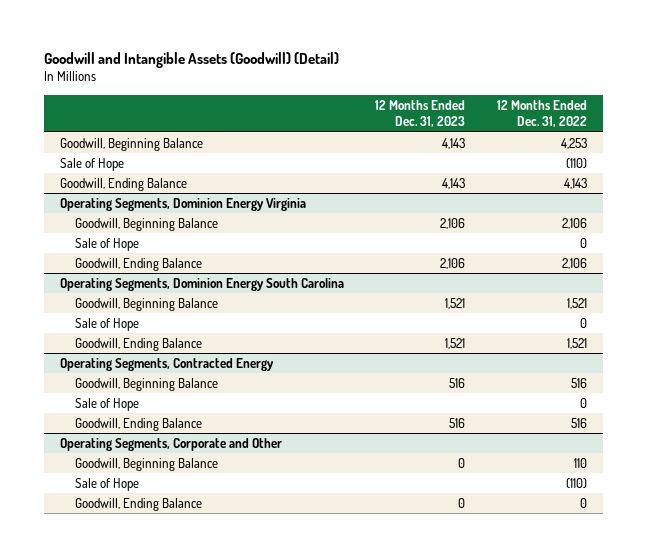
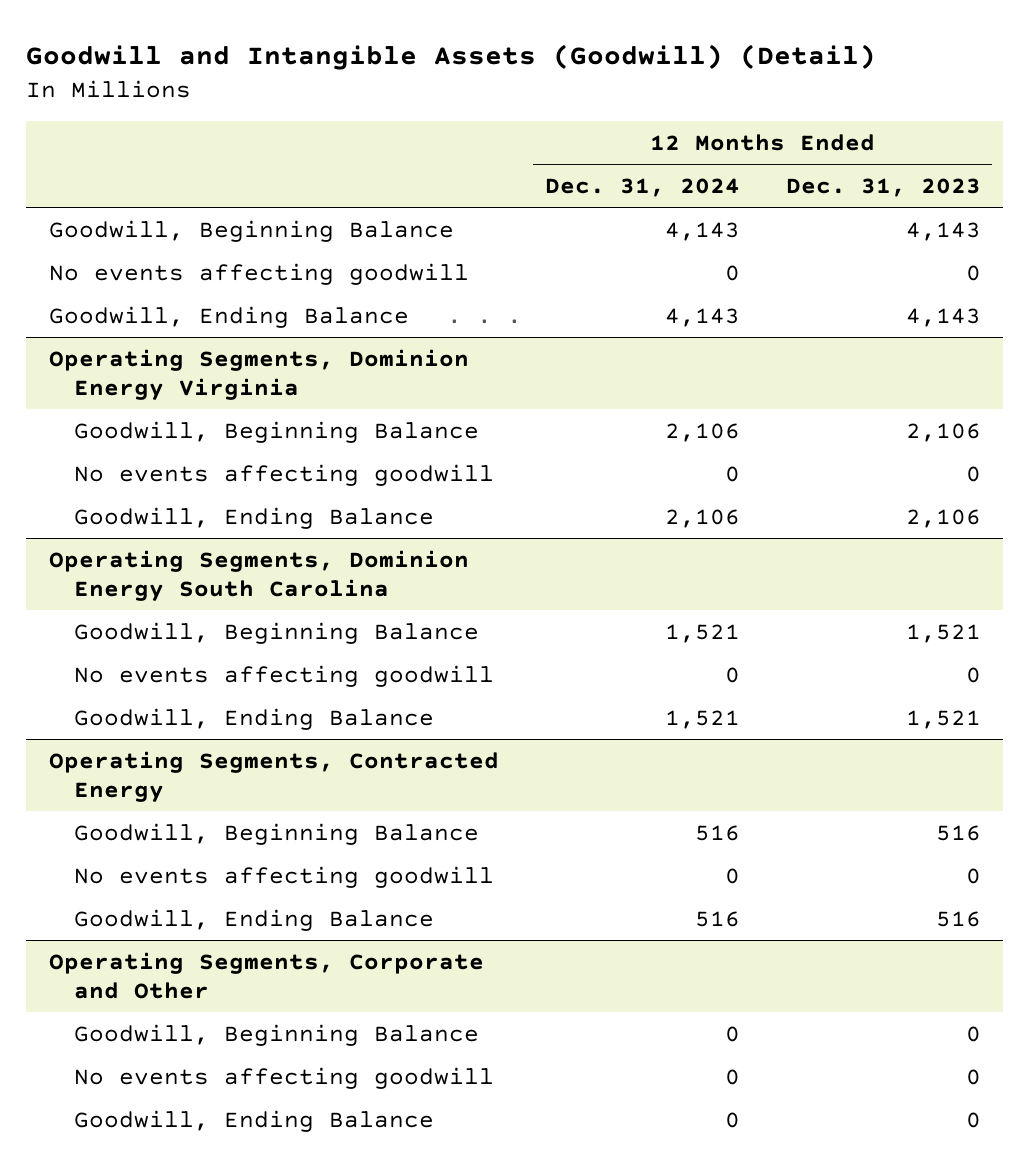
[497,99,588,128] 12 Months Ended Dec. 31, 2022 -> none
none -> [544,177,740,197] Dec. 31, 2024
[59,157,124,171] Sale of Hope -> none
none -> [49,262,470,285] No events affecting goodwill
[74,237,139,251] Sale of Hope -> none
none -> [74,463,495,486] No events affecting goodwill
[74,317,139,331] Sale of Hope -> none
none -> [74,664,495,687] No events affecting goodwill
[74,397,139,411] Sale of Hope -> none
none -> [74,865,495,888] No events affecting goodwill
[74,477,139,491] Sale of Hope -> none
none -> [74,1066,495,1089] No events affecting goodwill

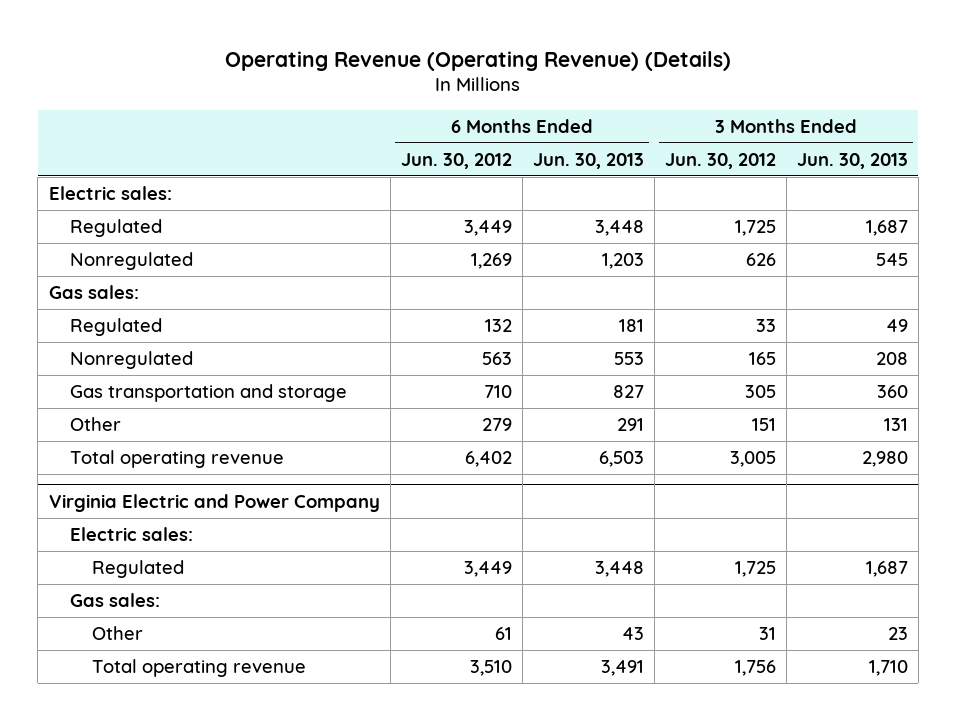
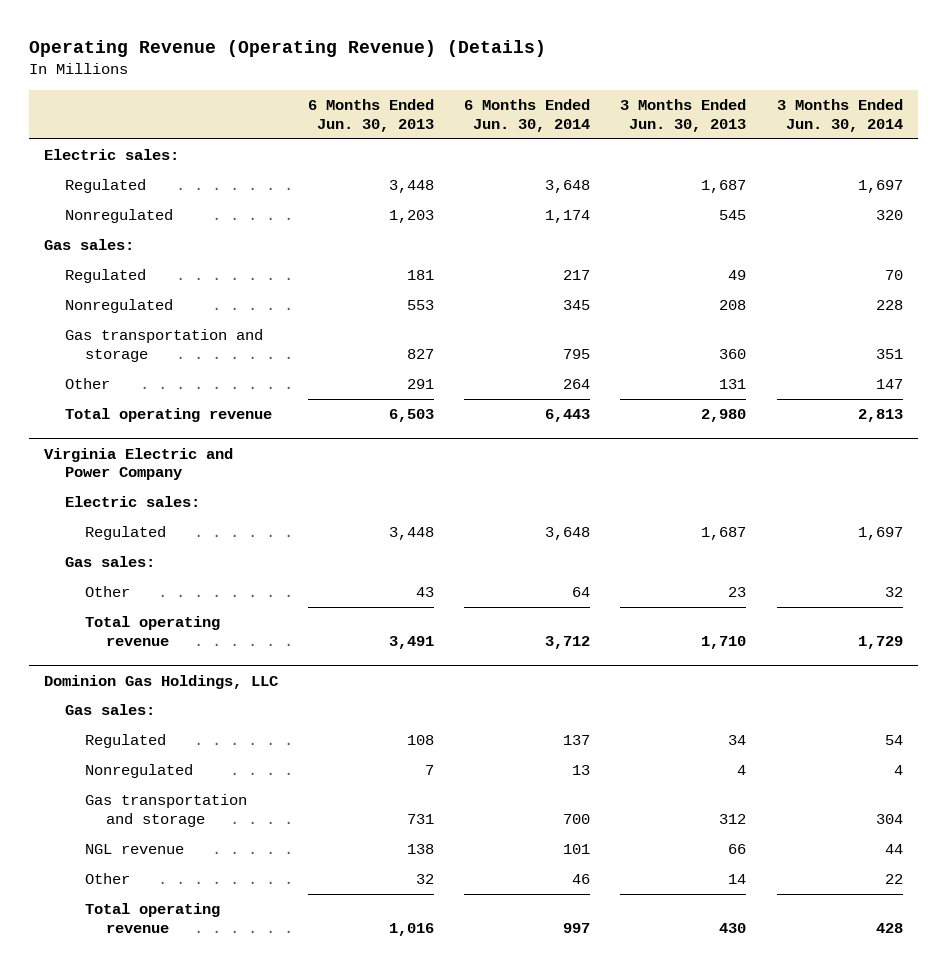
[400,152,512,169] Jun. 30, 2012 -> none
[664,152,776,169] Jun. 30, 2012 -> none
none -> [464,99,591,133] 6 Months Ended Jun. 30, 2014
none -> [776,99,903,133] 3 Months Ended Jun. 30, 2014
none -> [43,674,278,689] Dominion Gas Holdings, LLC
none -> [64,704,155,716] Gas sales:
none -> [85,734,167,749] Regulated
none -> [85,764,194,779] Nonregulated
none -> [85,794,248,827] Gas transportation and storage
none -> [85,844,185,855] NGL revenue
none -> [85,873,131,885] Other
none -> [85,903,221,933] Total operating revenue

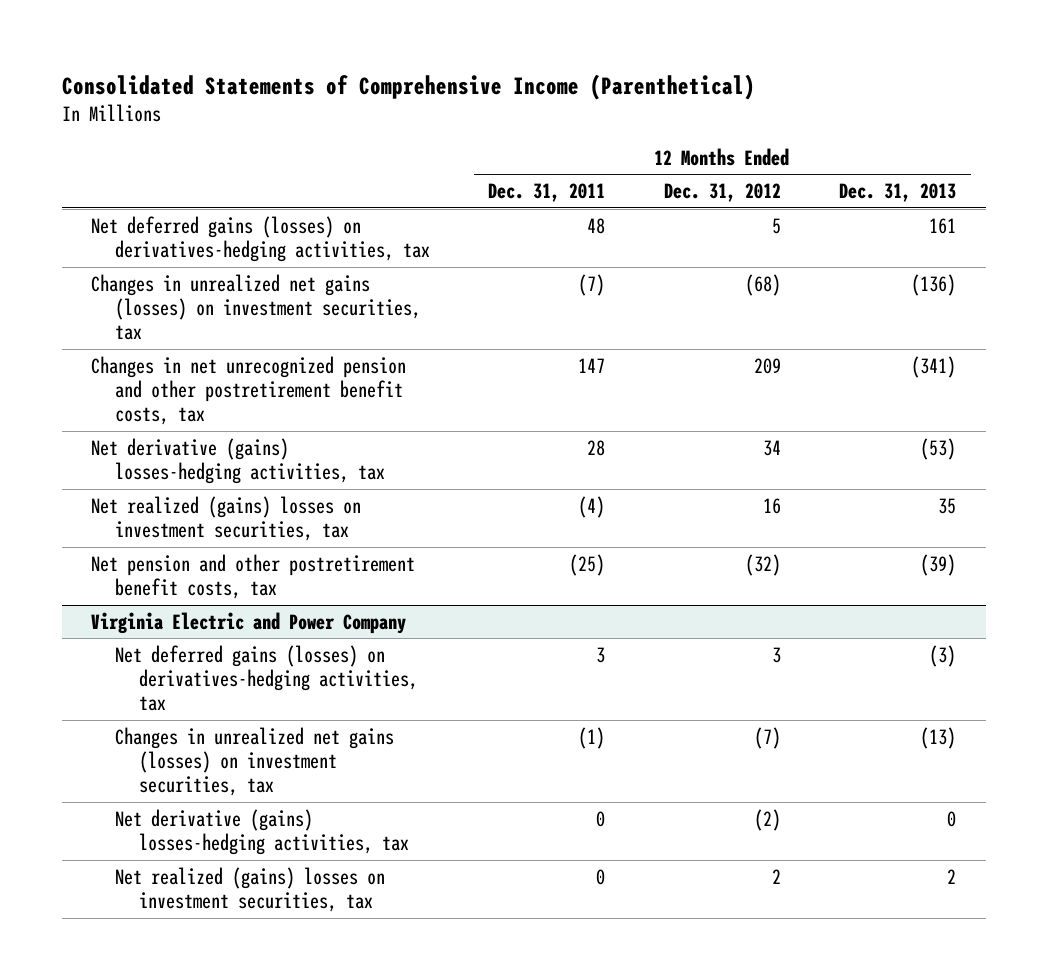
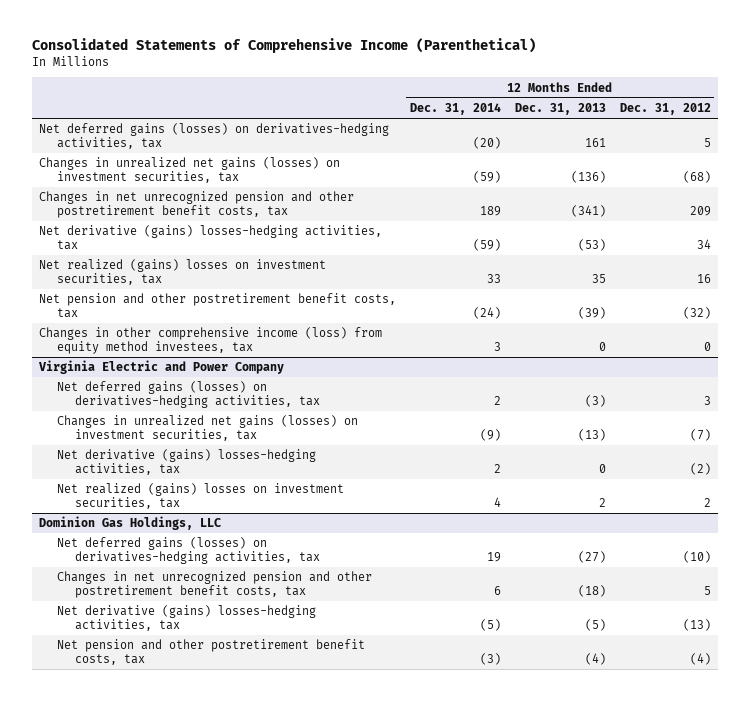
[488,183,606,203] Dec. 31, 2011 -> none
none -> [409,103,501,116] Dec. 31, 2014
none -> [39,327,383,354] Changes in other comprehensive income (loss) from equity method investees, tax
none -> [39,516,222,531] Dominion Gas Holdings, LLC
none -> [56,537,320,564] Net deferred gains (losses) on derivatives-hedging activities, tax
none -> [56,571,372,598] Changes in net unrecognized pension and other postretirement benefit costs, tax
none -> [56,605,316,631] Net derivative (gains) losses-hedging activities, tax
none -> [56,639,365,665] Net pension and other postretirement benefit costs, tax

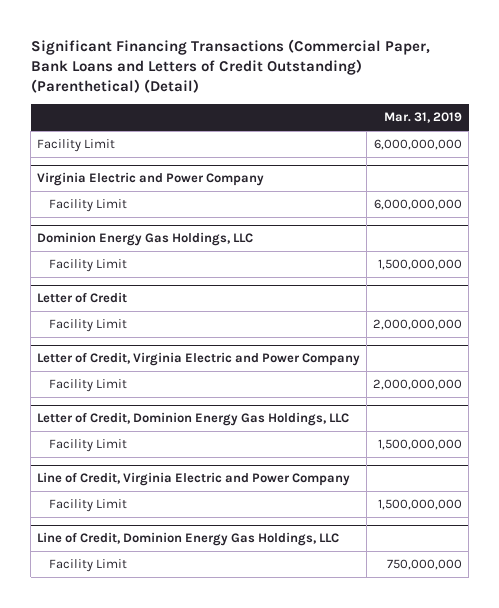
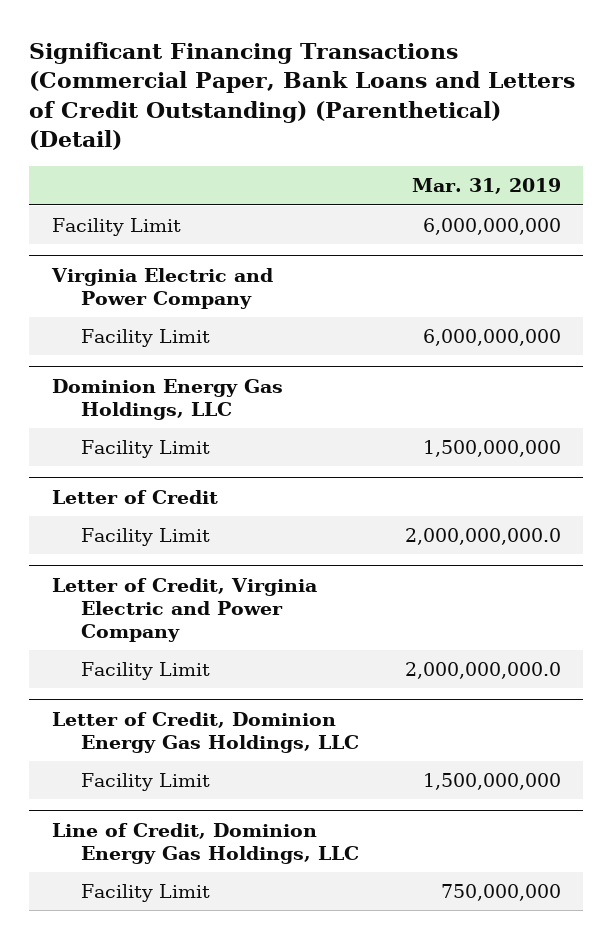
[373,319,463,331] 2,000,000,000 -> [404,528,561,546] 2,000,000,000.0
[373,379,463,391] 2,000,000,000 -> [404,662,561,680] 2,000,000,000.0
[37,472,351,487] Line of Credit, Virginia Electric and Power Company -> none
[49,499,128,513] Facility Limit -> none

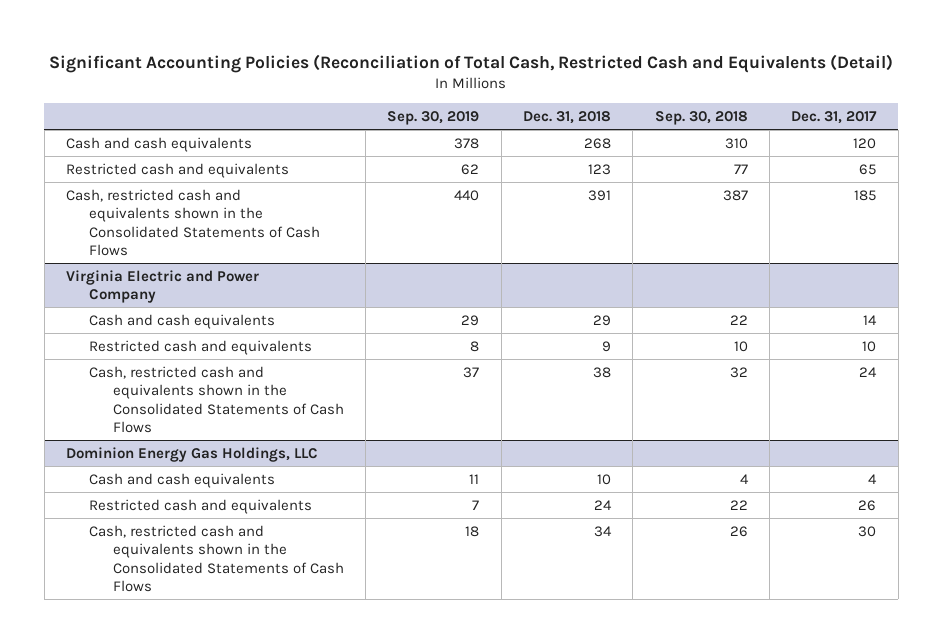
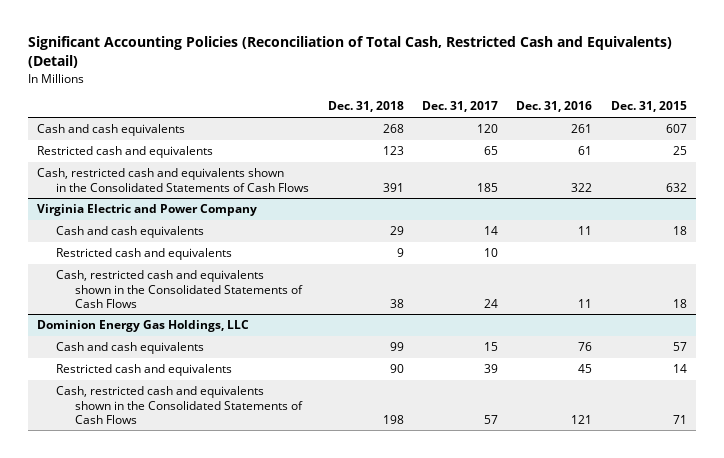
[49,53,894,73] Significant Accounting Policies (Reconciliation of Total Cash, Restricted Cash and Equivalents (Detail) -> [28,36,673,69] Significant Accounting Policies (Reconciliation of Total Cash, Restricted Cash and Equivalents) (Detail)
[387,110,480,125] Sep. 30, 2019 -> none
[654,110,748,125] Sep. 30, 2018 -> none
none -> [516,101,593,113] Dec. 31, 2016
none -> [610,101,687,113] Dec. 31, 2015
[596,473,611,485] 10 -> [389,342,404,352] 99
[868,473,878,484] 4 -> [484,342,499,352] 15
[593,499,612,510] 24 -> [389,364,404,374] 90
[858,499,877,511] 26 -> [484,364,499,374] 39
[593,525,612,537] 34 -> [382,414,404,424] 198
[858,525,877,537] 30 -> [484,414,499,424] 57

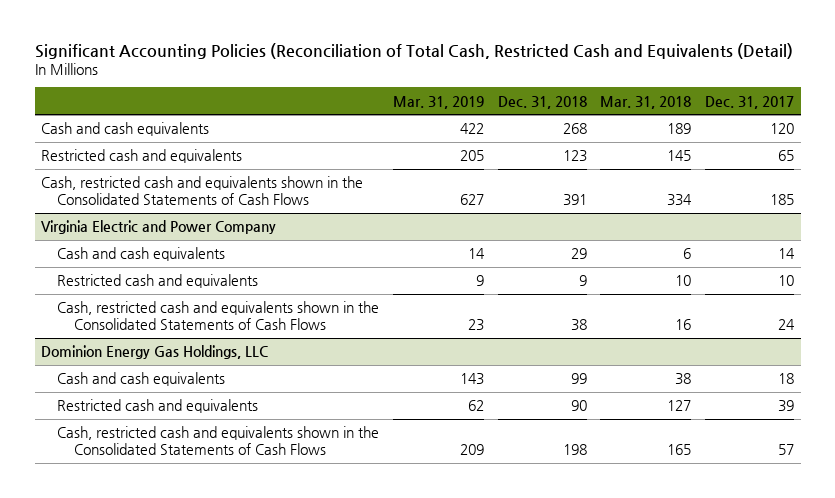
[28,36,673,69] Significant Accounting Policies (Reconciliation of Total Cash, Restricted Cash and Equivalents) (Detail) -> [34,42,793,59] Significant Accounting Policies (Reconciliation of Total Cash, Restricted Cash and Equivalents (Detail)
[516,101,593,113] Dec. 31, 2016 -> none
[610,101,687,113] Dec. 31, 2015 -> none
none -> [393,95,485,109] Mar. 31, 2019
none -> [600,95,692,109] Mar. 31, 2018
[484,342,499,352] 15 -> [777,373,794,385] 18

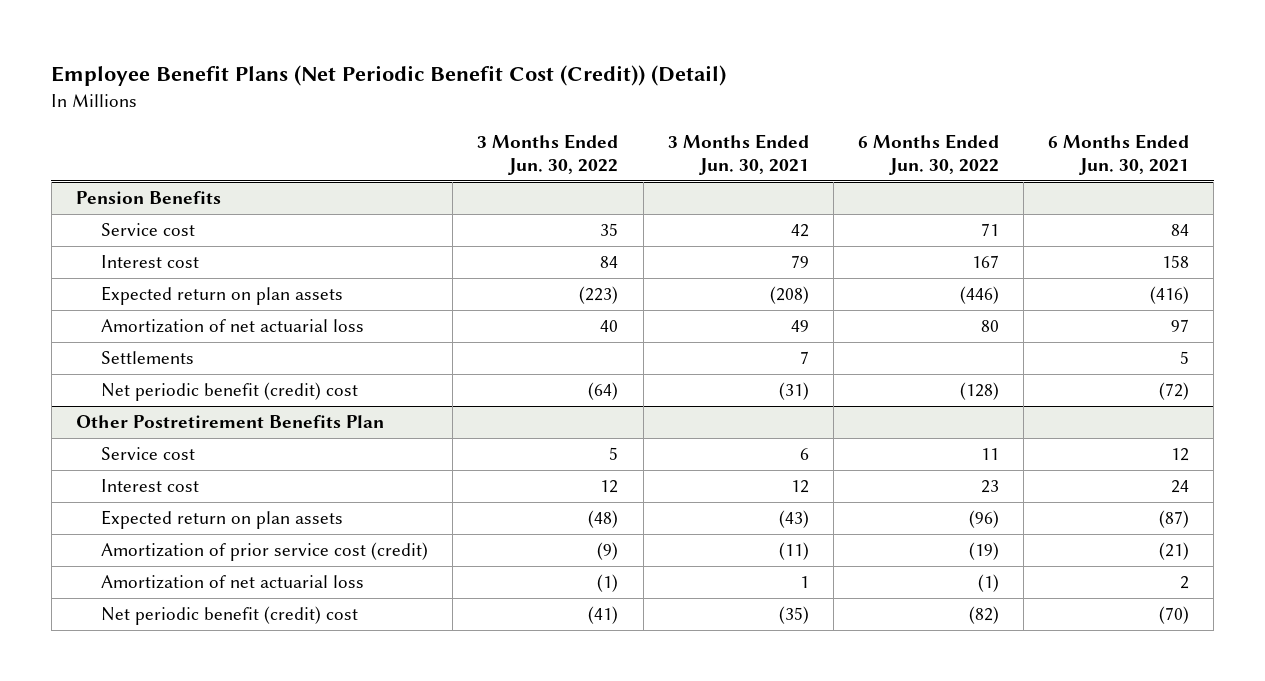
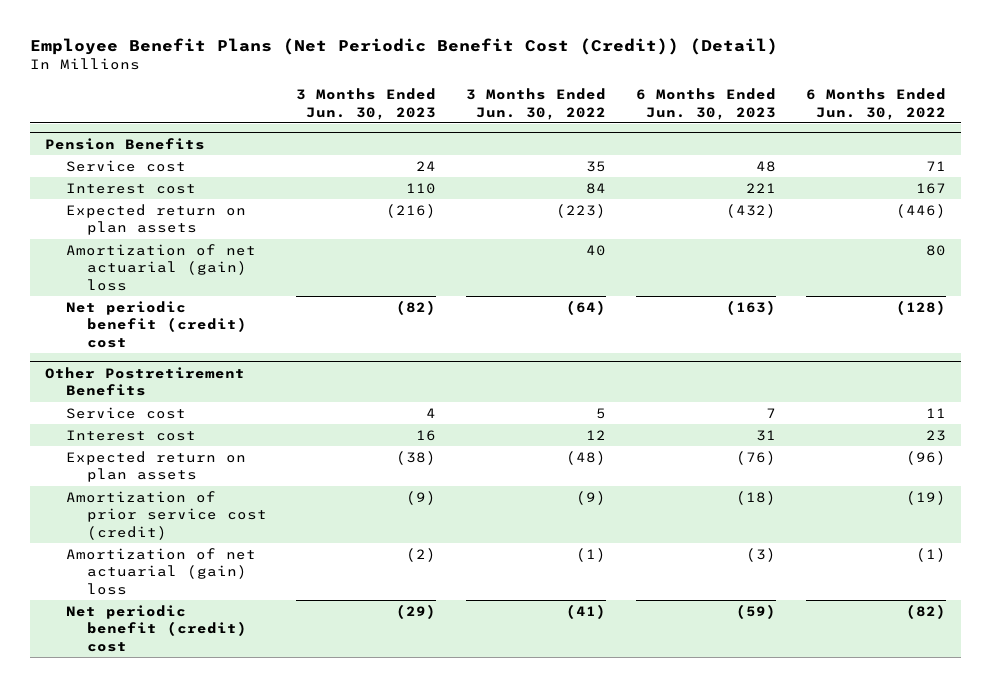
[667,134,809,175] 3 Months Ended Jun. 30, 2021 -> none
[1048,134,1190,175] 6 Months Ended Jun. 30, 2021 -> none
none -> [296,87,437,120] 3 Months Ended Jun. 30, 2023
none -> [636,87,777,120] 6 Months Ended Jun. 30, 2023
[101,351,195,365] Settlements -> none
[101,319,365,334] Amortization of net actuarial loss -> [65,243,256,292] Amortization of net actuarial (gain) loss
[75,415,384,429] Other Postretirement Benefits Plan -> [44,366,245,397] Other Postretirement Benefits
[101,575,365,590] Amortization of net actuarial loss -> [65,547,256,596] Amortization of net actuarial (gain) loss

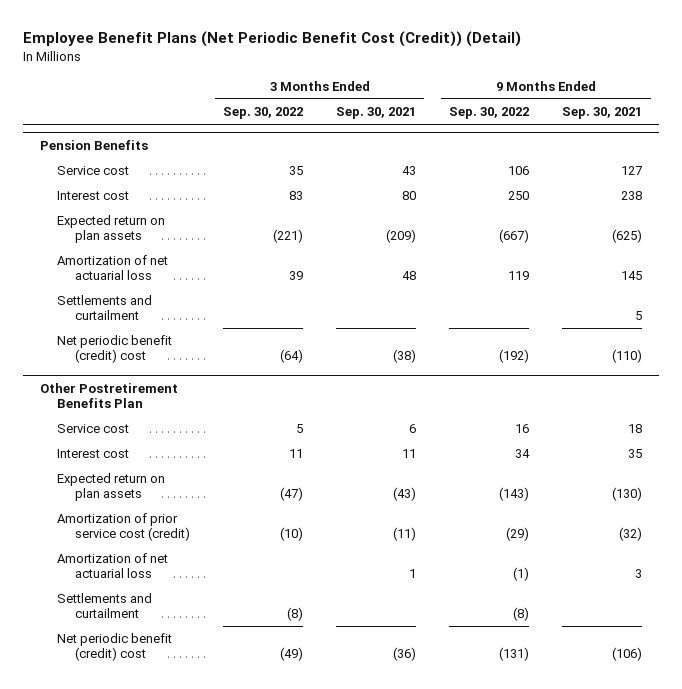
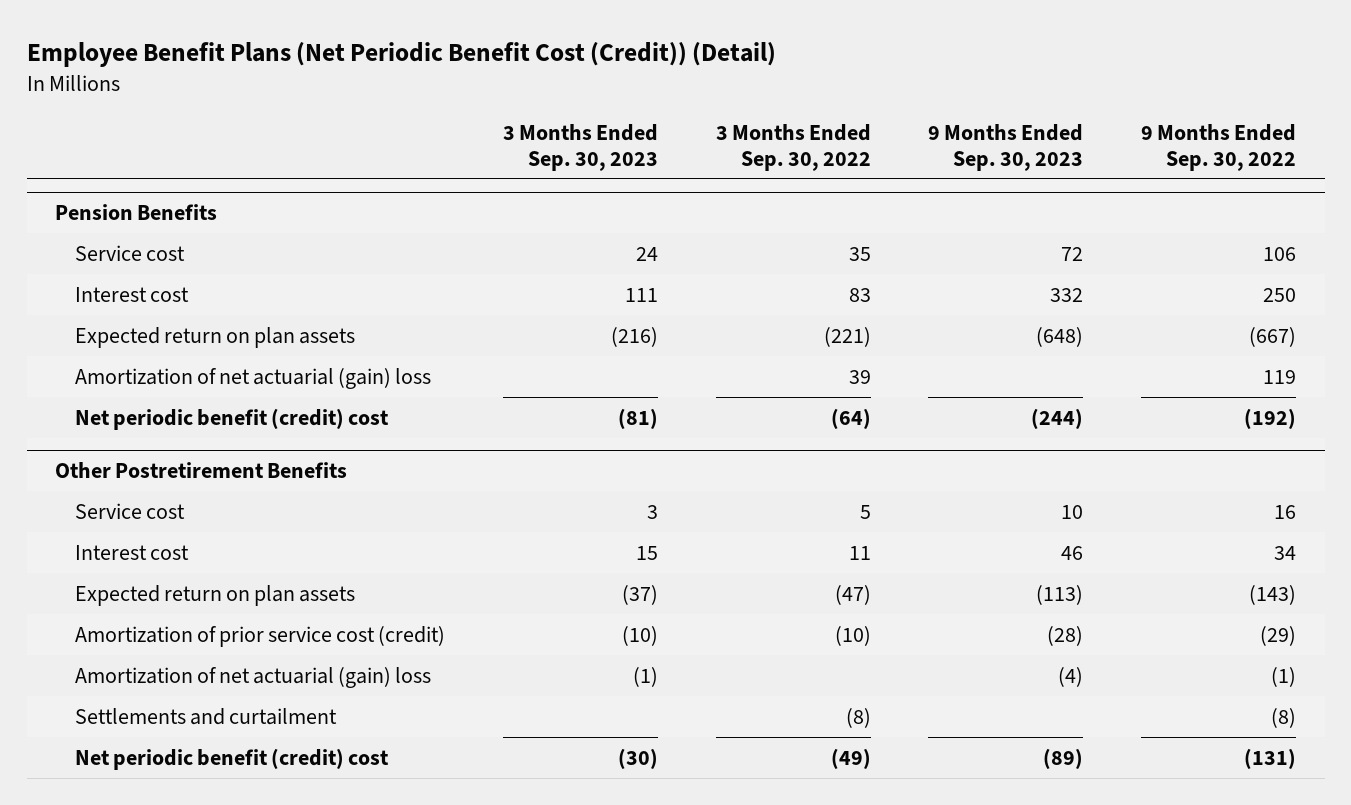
[336,107,417,120] Sep. 30, 2021 -> none
[562,107,643,120] Sep. 30, 2021 -> none
none -> [503,124,659,171] 3 Months Ended Sep. 30, 2023
none -> [928,124,1084,171] 9 Months Ended Sep. 30, 2023
[57,295,153,321] Settlements and curtailment -> none
[57,255,169,281] Amortization of net actuarial loss -> [75,367,432,389] Amortization of net actuarial (gain) loss
[39,382,178,408] Other Postretirement Benefits Plan -> [55,462,348,479] Other Postretirement Benefits
[57,553,169,579] Amortization of net actuarial loss -> [75,666,432,688] Amortization of net actuarial (gain) loss

